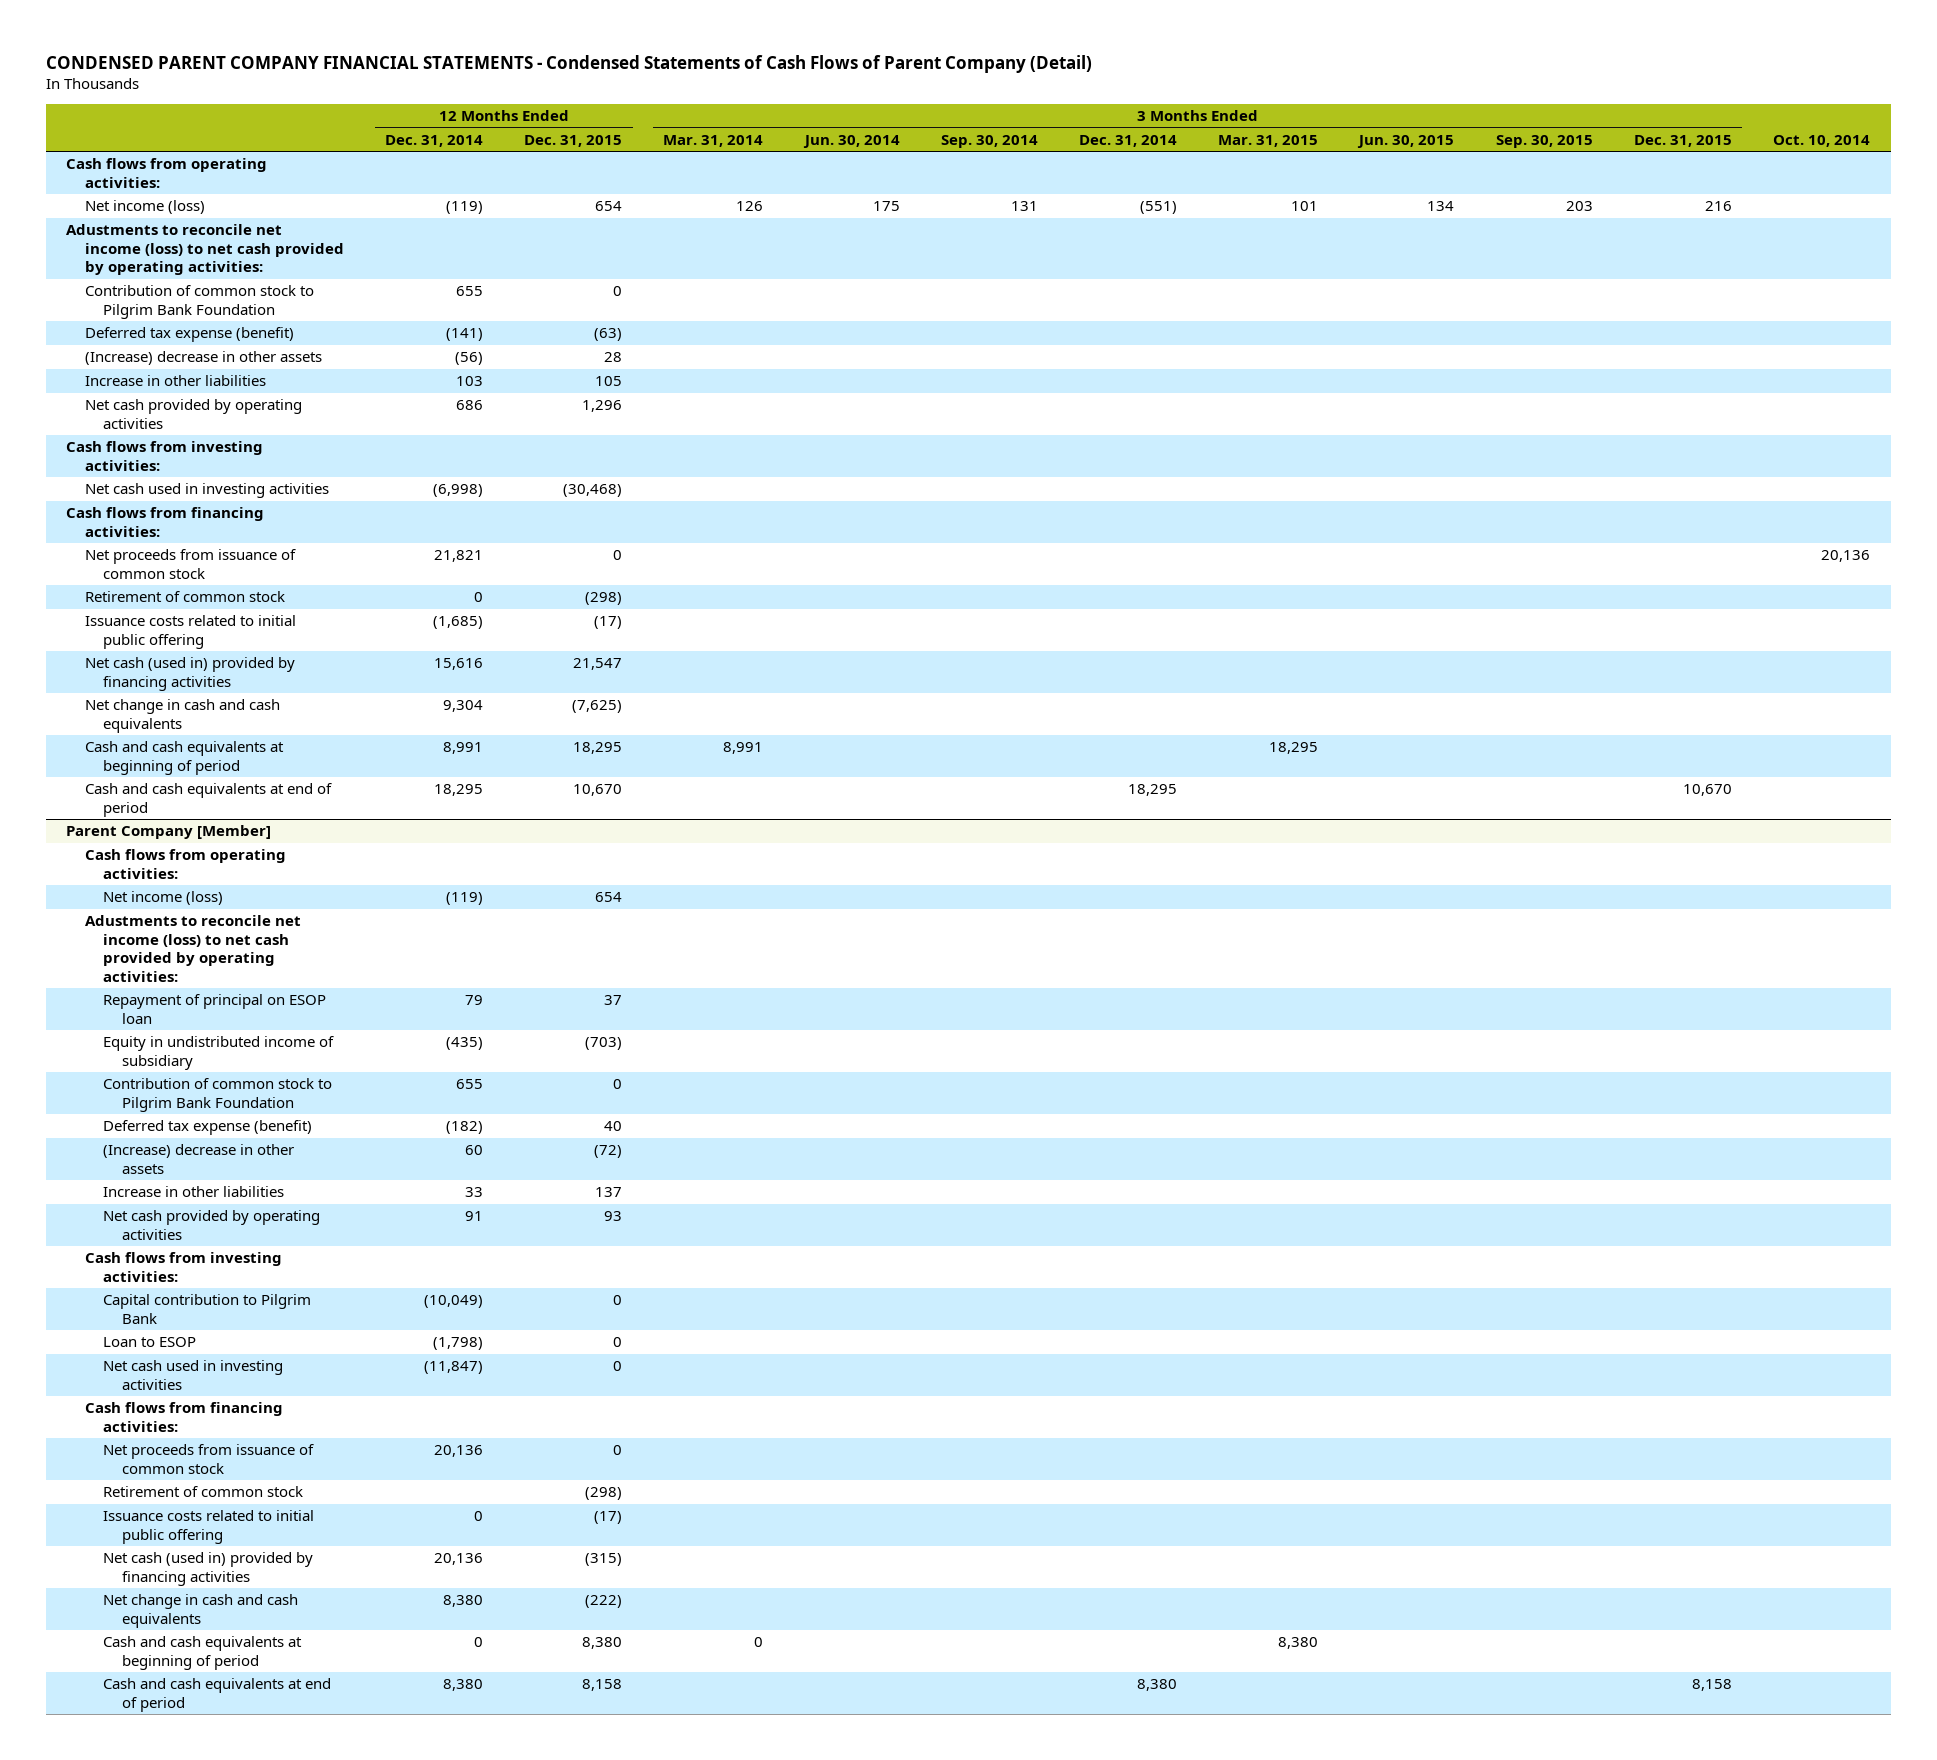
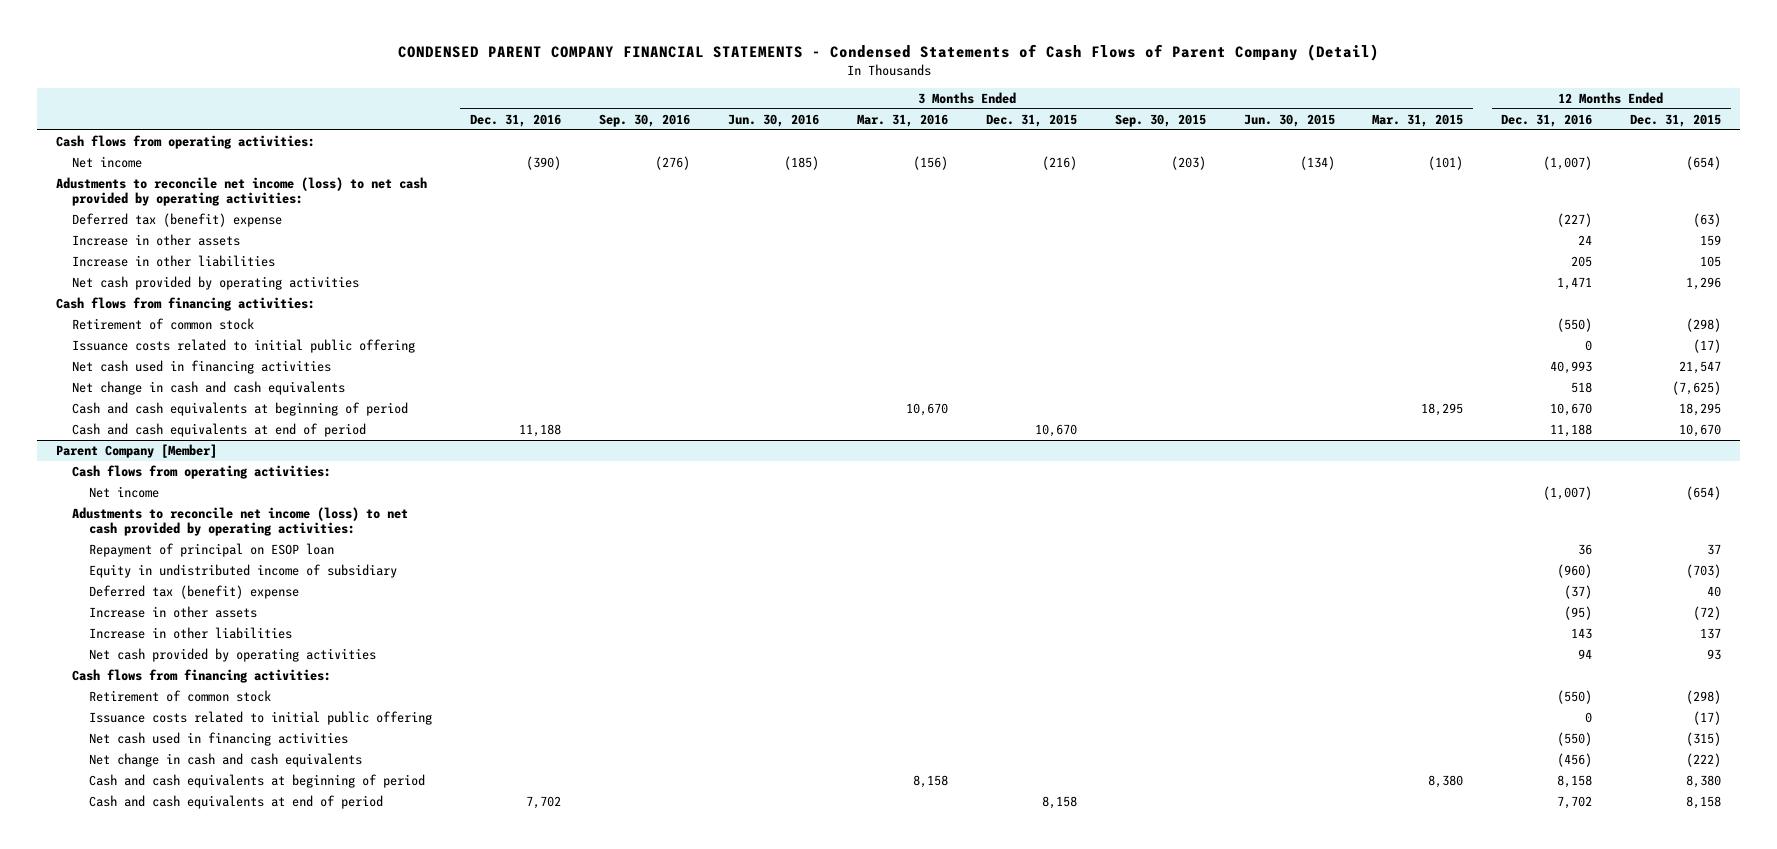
[385,134,484,147] Dec. 31, 2014 -> none
[663,134,764,147] Mar. 31, 2014 -> none
[802,134,900,148] Jun. 30, 2014 -> none
[940,134,1038,148] Sep. 30, 2014 -> none
[1079,134,1178,147] Dec. 31, 2014 -> none
[1773,134,1871,147] Oct. 10, 2014 -> none
none -> [469,113,561,127] Dec. 31, 2016
none -> [598,113,690,127] Sep. 30, 2016
none -> [727,113,819,127] Jun. 30, 2016
none -> [856,113,948,127] Mar. 31, 2016
none -> [1501,113,1593,127] Dec. 31, 2016
[84,200,205,215] Net income (loss) -> [72,156,143,169] Net income
[595,201,623,212] 654 -> [1686,156,1722,171] (654)
[1291,201,1319,212] 101 -> [1428,156,1464,171] (101)
[1427,201,1455,212] 134 -> [1299,156,1335,171] (134)
[1565,201,1593,212] 203 -> [1170,156,1206,171] (203)
[1704,201,1732,212] 216 -> [1041,156,1077,171] (216)
[84,285,314,319] Contribution of common stock to Pilgrim Bank Foundation -> none
[84,327,294,343] Deferred tax expense (benefit) -> [72,213,283,228] Deferred tax (benefit) expense
[84,351,322,366] (Increase) decrease in other assets -> [72,234,241,247] Increase in other assets
[604,352,623,363] 28 -> [1700,235,1722,247] 159
[66,441,264,471] Cash flows from investing activities: -> none
[84,483,329,499] Net cash used in investing activities -> none
[84,549,296,579] Net proceeds from issuance of common stock -> none
[84,657,295,691] Net cash (used in) provided by financing activities -> [72,360,332,375] Net cash used in financing activities
[103,891,224,906] Net income (loss) -> [88,486,159,499] Net income
[595,892,623,903] 654 -> [1686,486,1722,501] (654)
[103,1078,333,1112] Contribution of common stock to Pilgrim Bank Foundation -> none
[103,1120,313,1136] Deferred tax expense (benefit) -> [88,585,299,600] Deferred tax (benefit) expense
[103,1144,295,1174] (Increase) decrease in other assets -> [88,606,257,619] Increase in other assets
[84,1252,282,1282] Cash flows from investing activities: -> none
[103,1294,312,1324] Capital contribution to Pilgrim Bank -> none
[103,1337,197,1348] Loan to ESOP -> none
[103,1360,284,1390] Net cash used in investing activities -> none
[103,1444,315,1474] Net proceeds from issuance of common stock -> none
[103,1552,314,1586] Net cash (used in) provided by financing activities -> [88,732,348,747] Net cash used in financing activities

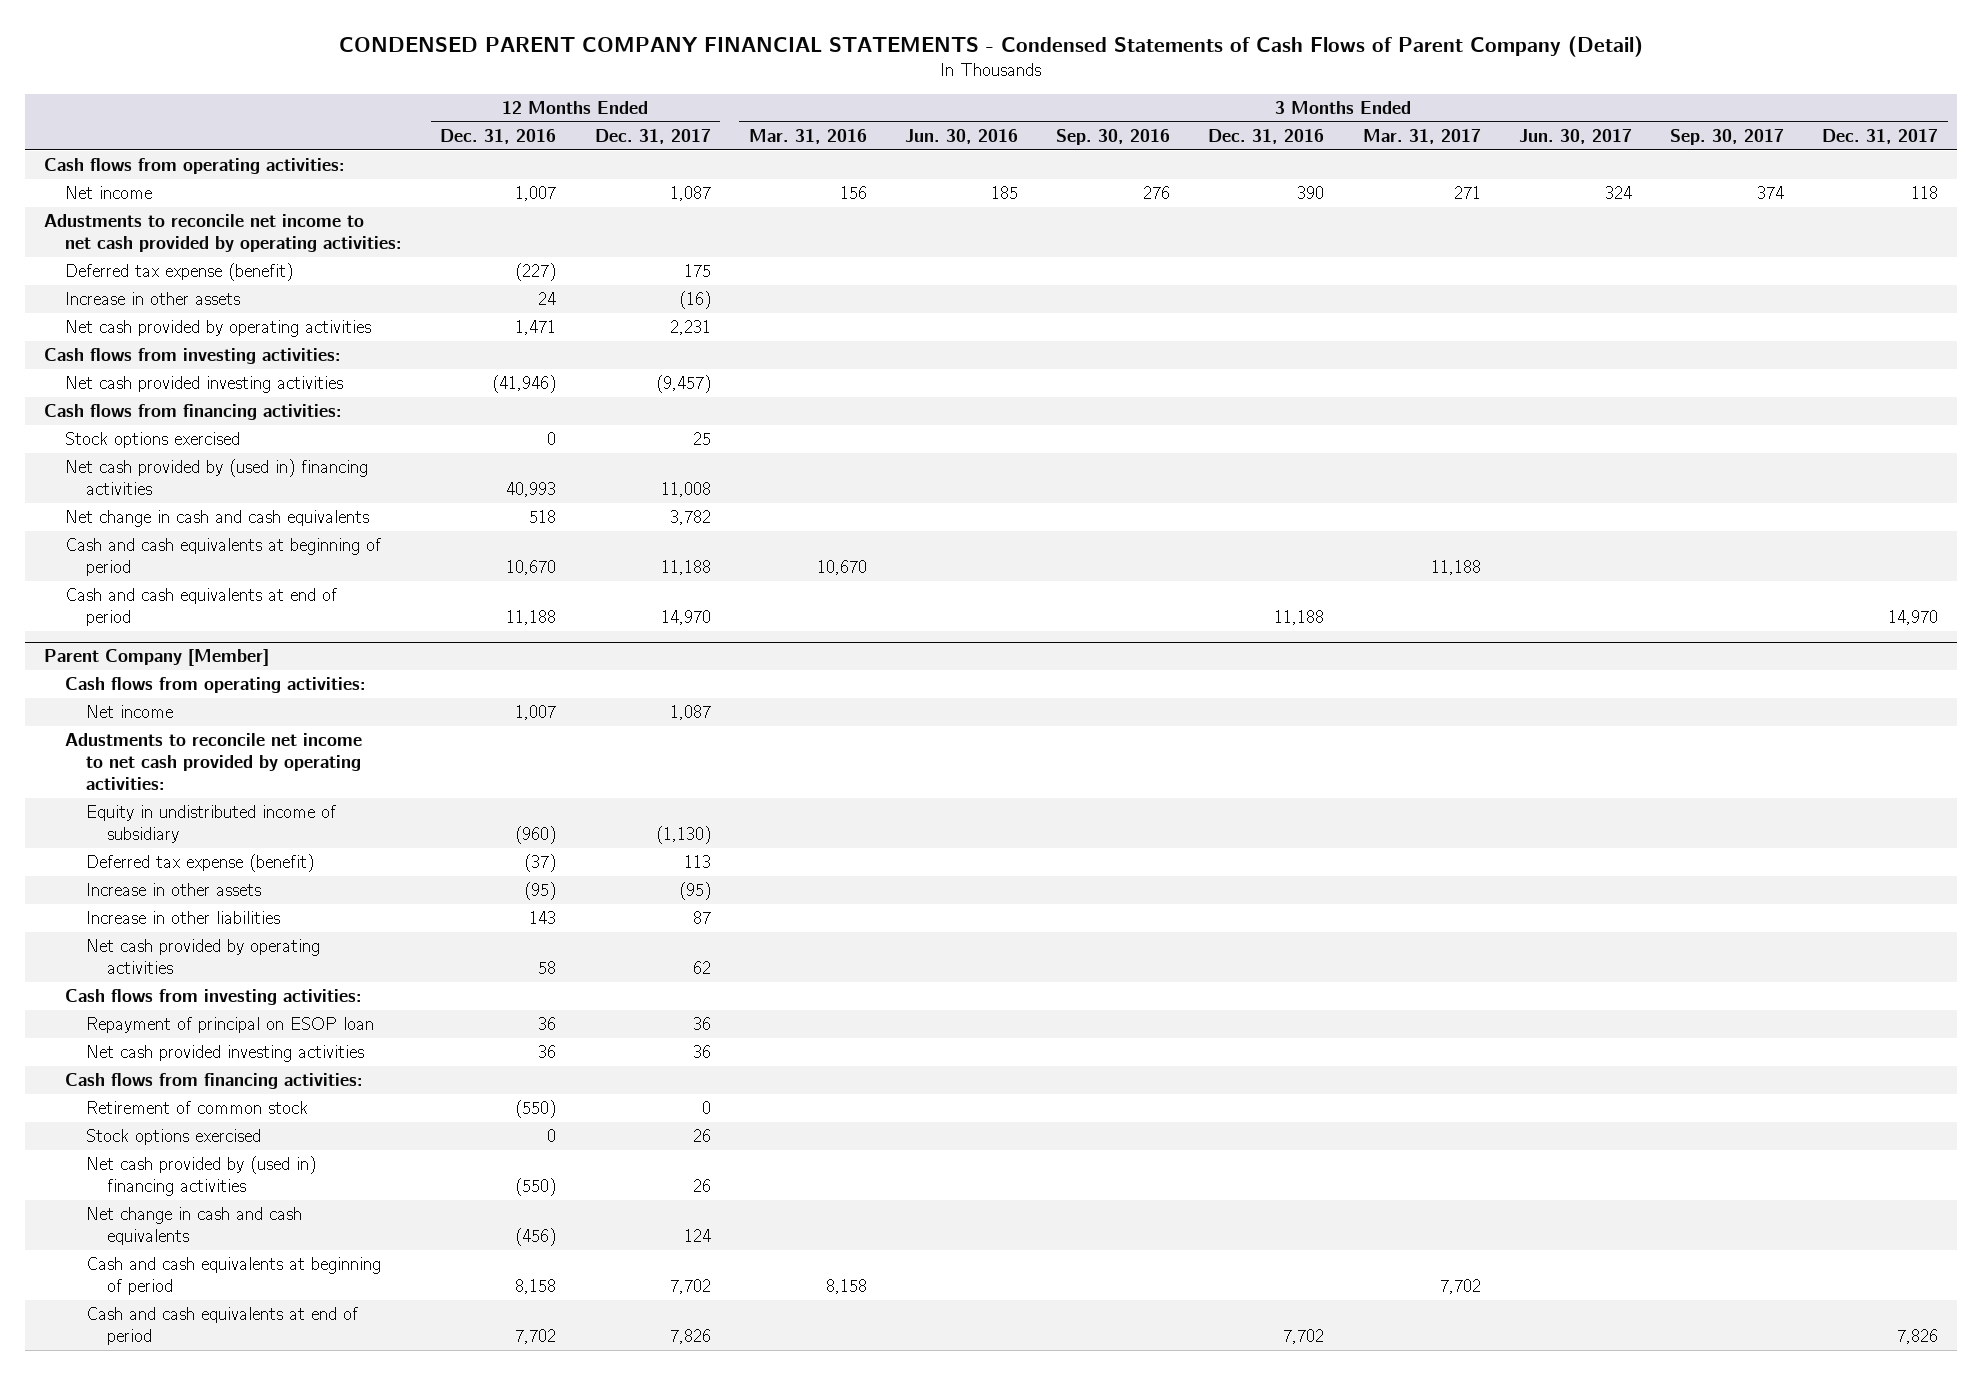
[985,113,1077,127] Dec. 31, 2015 -> none
[1114,113,1206,127] Sep. 30, 2015 -> none
[1243,113,1335,127] Jun. 30, 2015 -> none
[1372,113,1464,127] Mar. 31, 2015 -> none
[1630,113,1722,127] Dec. 31, 2015 -> none
none -> [594,128,711,144] Dec. 31, 2017
none -> [1362,128,1481,144] Mar. 31, 2017
none -> [1518,128,1632,144] Jun. 30, 2017
none -> [1669,128,1784,145] Sep. 30, 2017
none -> [1822,128,1939,144] Dec. 31, 2017
[525,156,561,171] (390) -> [1297,185,1325,199] 390
[654,156,690,171] (276) -> [1143,185,1171,199] 276
[783,156,819,171] (185) -> [990,185,1018,199] 185
[912,156,948,171] (156) -> [839,185,867,199] 156
[1543,156,1593,171] (1,007) -> [515,185,557,201] 1,007
[55,177,427,207] Adustments to reconcile net income (loss) to net cash provided by operating activities: -> [44,213,403,253] Adustments to reconcile net income to net cash provided by operating activities:
[72,213,283,228] Deferred tax (benefit) expense -> [65,262,294,281] Deferred tax expense (benefit)
[72,255,276,268] Increase in other liabilities -> none
none -> [44,347,342,364] Cash flows from investing activities:
none -> [65,375,344,393] Net cash provided investing activities
[72,318,255,331] Retirement of common stock -> none
[72,339,416,354] Issuance costs related to initial public offering -> none
none -> [65,431,241,448] Stock options exercised
[72,360,332,375] Net cash used in financing activities -> [65,458,369,496] Net cash provided by (used in) financing activities
[1543,486,1593,501] (1,007) -> [515,704,557,720] 1,007
[72,507,409,537] Adustments to reconcile net income (loss) to net cash provided by operating activities: -> [65,732,363,791] Adustments to reconcile net income to net cash provided by operating activities:
[88,585,299,600] Deferred tax (benefit) expense -> [86,853,315,872] Deferred tax expense (benefit)
[1578,649,1593,660] 94 -> [538,961,557,975] 58
none -> [65,988,363,1005] Cash flows from investing activities:
[88,543,334,558] Repayment of principal on ESOP loan -> [86,1016,375,1033] Repayment of principal on ESOP loan
none -> [86,1044,365,1062] Net cash provided investing activities
[88,711,432,726] Issuance costs related to initial public offering -> none
none -> [86,1128,262,1145] Stock options exercised
[88,732,348,747] Net cash used in financing activities -> [86,1155,317,1197] Net cash provided by (used in) financing activities

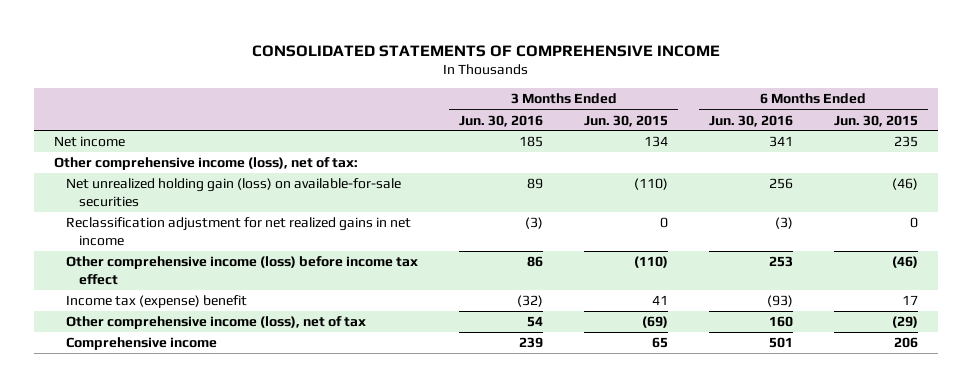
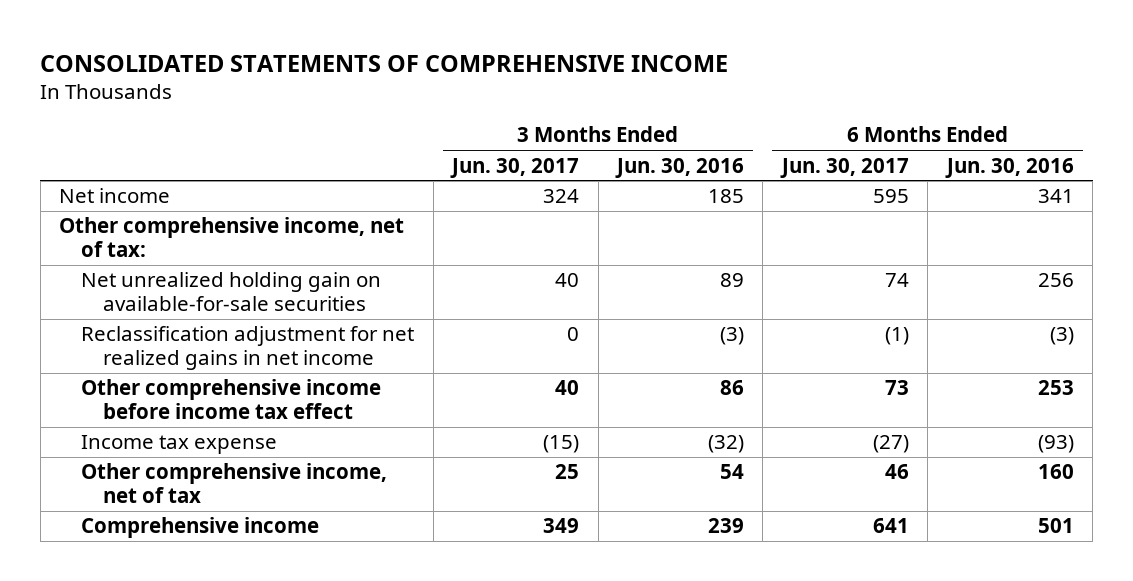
[583,114,668,127] Jun. 30, 2015 -> none
[833,114,918,127] Jun. 30, 2015 -> none
none -> [450,157,580,178] Jun. 30, 2017
none -> [779,157,909,178] Jun. 30, 2017
[54,157,359,171] Other comprehensive income (loss), net of tax: -> [59,217,405,258] Other comprehensive income, net of tax:
[66,178,402,207] Net unrealized holding gain (loss) on available-for-sale securities -> [81,272,382,312] Net unrealized holding gain on available-for-sale securities
[66,256,419,285] Other comprehensive income (loss) before income tax effect -> [81,379,382,420] Other comprehensive income before income tax effect
[66,295,248,309] Income tax (expense) benefit -> [81,435,278,455] Income tax expense
[66,316,367,330] Other comprehensive income (loss), net of tax -> [81,463,388,504] Other comprehensive income, net of tax

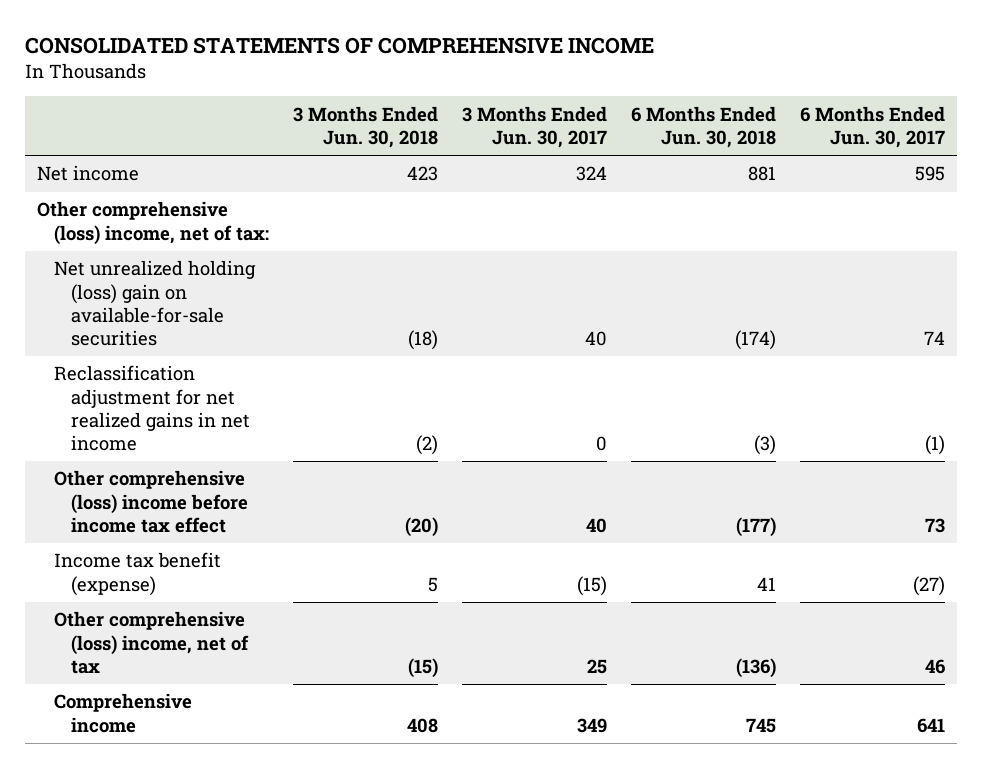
[615,157,745,178] Jun. 30, 2016 -> none
[944,157,1074,178] Jun. 30, 2016 -> none
none -> [292,105,438,149] 3 Months Ended Jun. 30, 2018
none -> [630,105,776,149] 6 Months Ended Jun. 30, 2018
[59,217,405,258] Other comprehensive income, net of tax: -> [36,201,270,245] Other comprehensive (loss) income, net of tax:
[81,272,382,312] Net unrealized holding gain on available-for-sale securities -> [54,260,257,346] Net unrealized holding (loss) gain on available-for-sale securities
[81,379,382,420] Other comprehensive income before income tax effect -> [54,470,249,533] Other comprehensive (loss) income before income tax effect
[81,435,278,455] Income tax expense -> [54,552,222,596] Income tax benefit (expense)
[81,463,388,504] Other comprehensive income, net of tax -> [54,611,250,674] Other comprehensive (loss) income, net of tax

